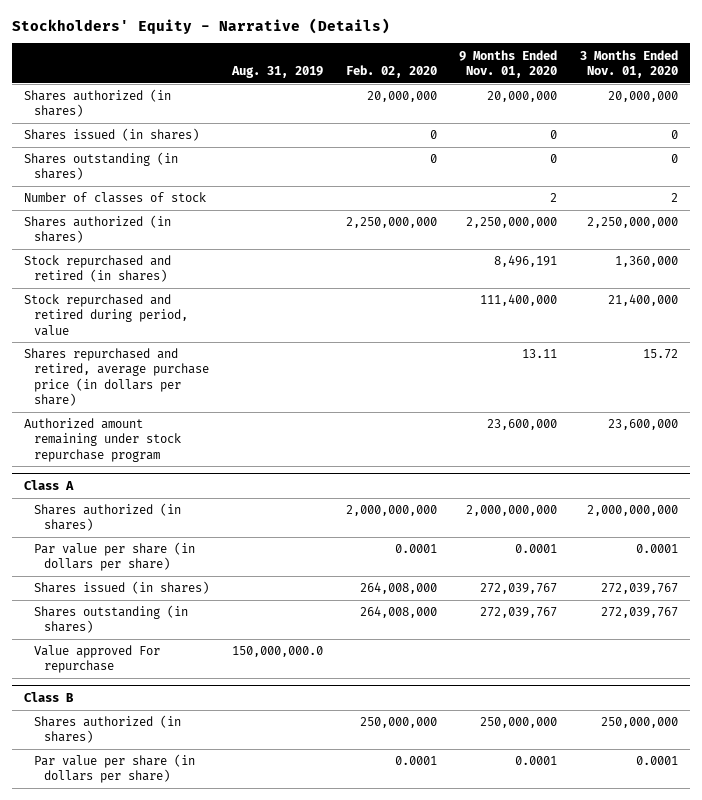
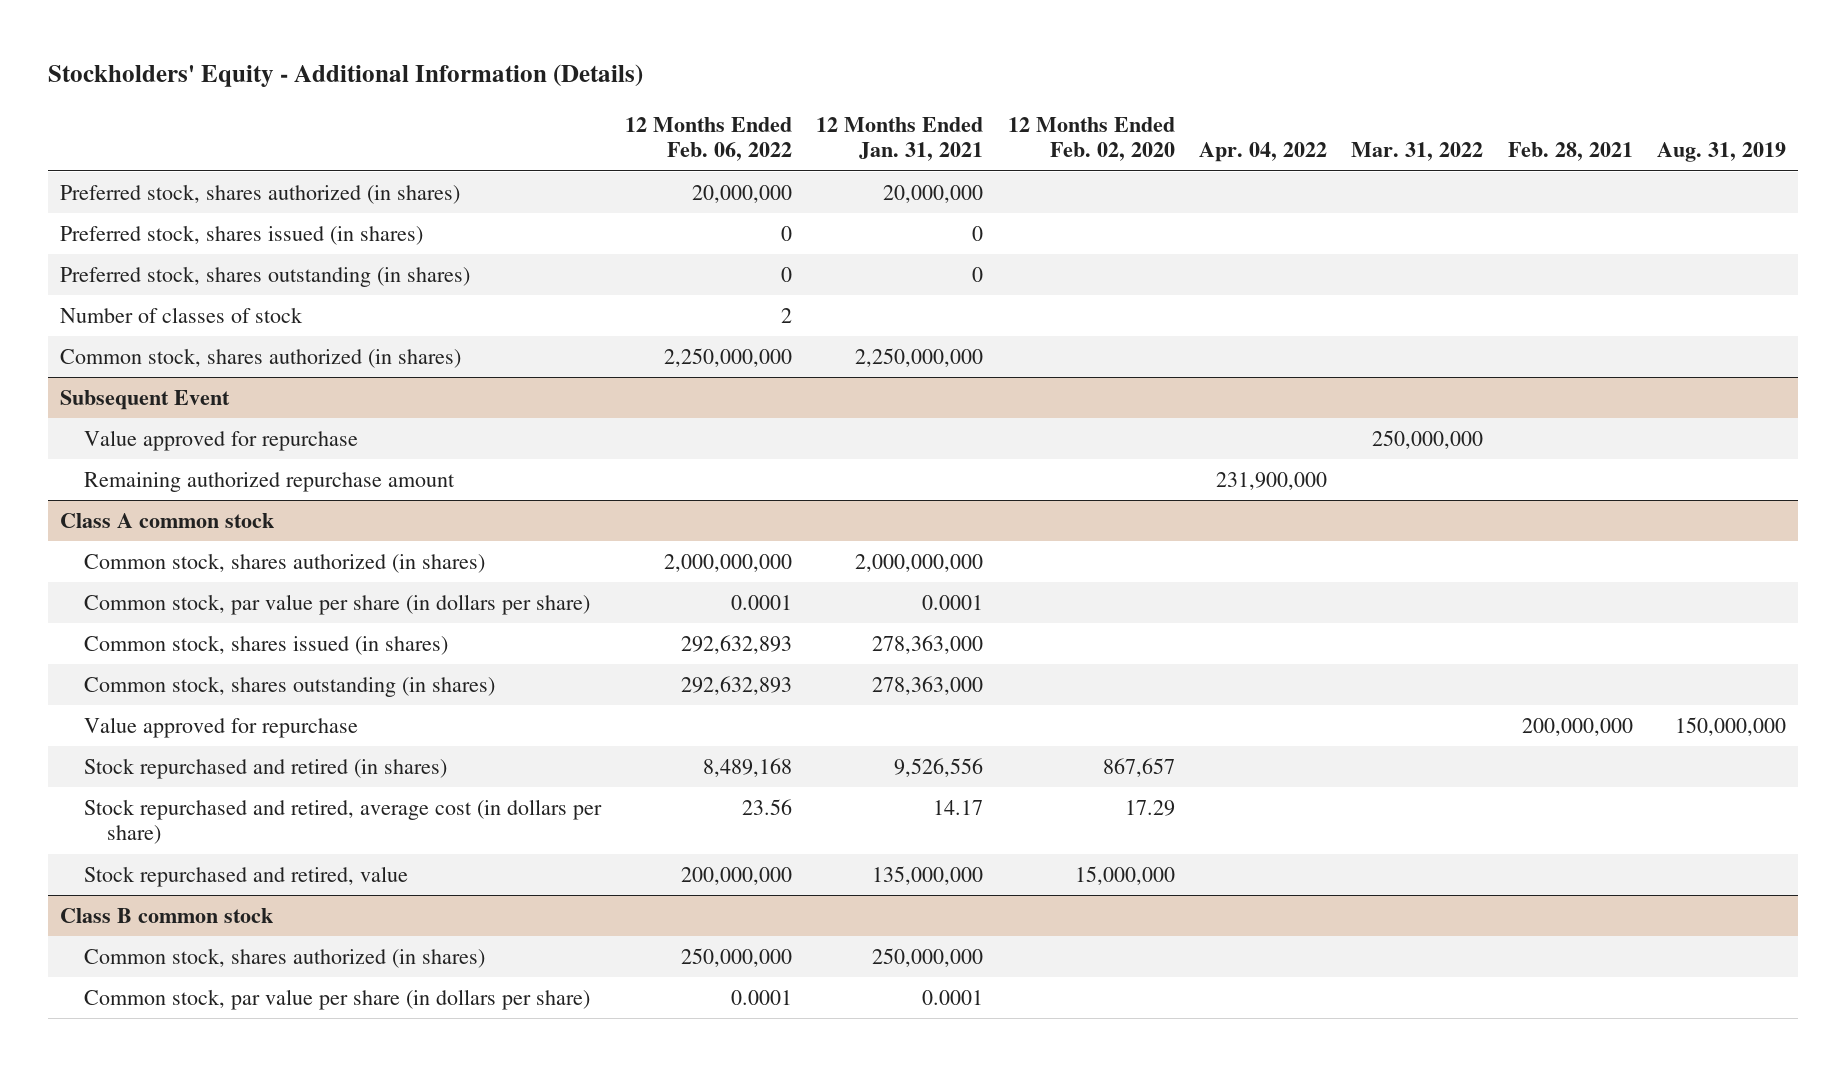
[12,18,391,35] Stockholders' Equity - Narrative (Details) -> [48,64,644,88] Stockholders' Equity - Additional Information (Details)
[345,64,437,78] Feb. 02, 2020 -> none
[459,49,558,78] 9 Months Ended Nov. 01, 2020 -> none
[580,49,679,78] 3 Months Ended Nov. 01, 2020 -> none
none -> [625,117,793,162] 12 Months Ended Feb. 06, 2022
none -> [816,117,984,162] 12 Months Ended Jan. 31, 2021
none -> [1007,117,1175,162] 12 Months Ended Feb. 02, 2020
none -> [1199,142,1328,163] Apr. 04, 2022
none -> [1351,142,1484,162] Mar. 31, 2022
none -> [1507,142,1633,162] Feb. 28, 2021
[23,89,171,118] Shares authorized (in shares) -> [60,183,461,204] Preferred stock, shares authorized (in shares)
[23,128,199,142] Shares issued (in shares) -> [60,224,424,245] Preferred stock, shares issued (in shares)
[23,152,178,181] Shares outstanding (in shares) -> [60,265,471,287] Preferred stock, shares outstanding (in shares)
[23,255,171,283] Stock repurchased and retired (in shares) -> none
[23,294,188,336] Stock repurchased and retired during period, value -> none
[23,348,209,406] Shares repurchased and retired, average purchase price (in dollars per share) -> none
[23,418,181,462] Authorized amount remaining under stock repurchase program -> none
[23,215,171,244] Shares authorized (in shares) -> [60,347,462,368] Common stock, shares authorized (in shares)
none -> [60,389,231,410] Subsequent Event
none -> [83,429,358,451] Value approved for repurchase
none -> [83,471,455,492] Remaining authorized repurchase amount
[23,479,74,490] Class A -> [60,512,275,528] Class A common stock
[33,503,181,532] Shares authorized (in shares) -> [83,552,485,573] Common stock, shares authorized (in shares)
[33,542,195,572] Par value per share (in dollars per share) -> [83,593,590,615] Common stock, par value per share (in dollars per share)
[33,581,209,595] Shares issued (in shares) -> [83,634,448,655] Common stock, shares issued (in shares)
[33,605,188,634] Shares outstanding (in shares) -> [83,675,495,697] Common stock, shares outstanding (in shares)
[33,645,160,674] Value approved For repurchase -> [83,716,358,738] Value approved for repurchase
[231,646,323,658] 150,000,000.0 -> [1674,716,1786,736] 150,000,000
none -> [83,757,447,779] Stock repurchased and retired (in shares)
none -> [83,798,602,845] Stock repurchased and retired, average cost (in dollars per share)
none -> [83,865,408,887] Stock repurchased and retired, value
[23,691,74,702] Class B -> [60,907,274,923] Class B common stock
[33,715,181,744] Shares authorized (in shares) -> [83,947,485,968] Common stock, shares authorized (in shares)
[33,754,195,784] Par value per share (in dollars per share) -> [83,988,590,1010] Common stock, par value per share (in dollars per share)

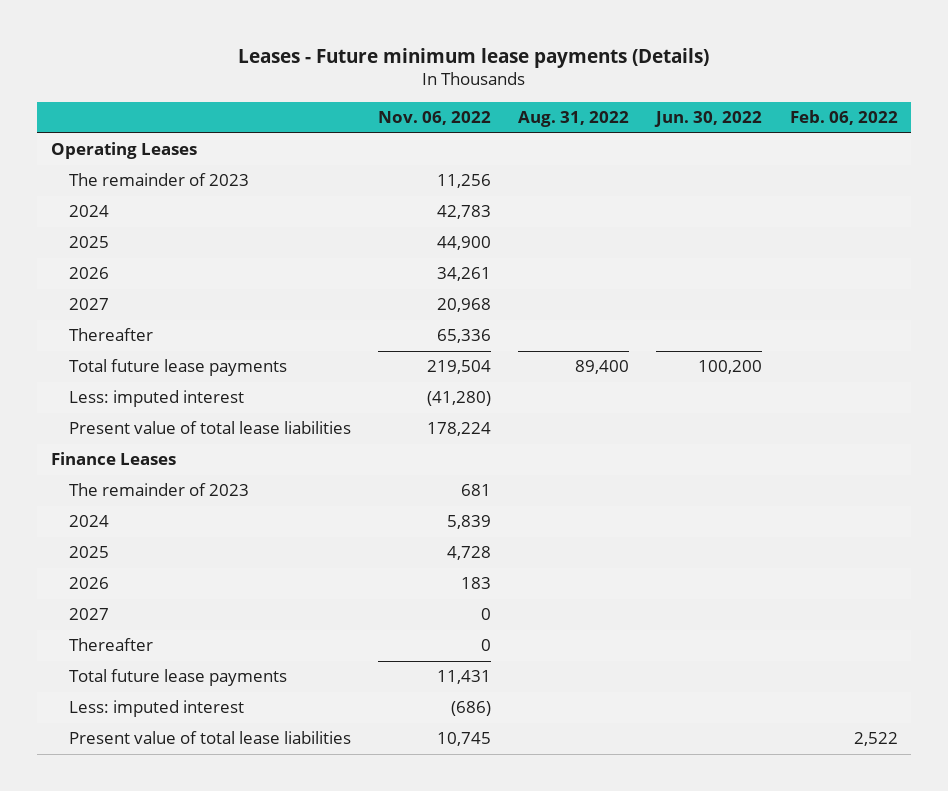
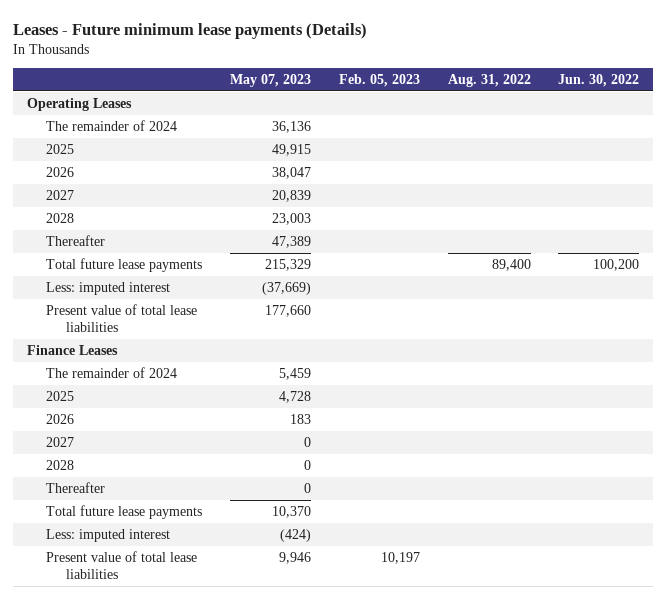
[377,111,491,126] Nov. 06, 2022 -> none
[789,110,898,126] Feb. 06, 2022 -> none
none -> [230,74,312,88] May 07, 2023
none -> [338,74,420,88] Feb. 05, 2023
[68,205,109,218] 2024 -> none
[68,173,249,187] The remainder of 2023 -> [46,120,178,132] The remainder of 2024
none -> [46,213,75,224] 2028
[68,515,109,528] 2024 -> none
[68,483,249,497] The remainder of 2023 -> [46,367,178,379] The remainder of 2024
none -> [46,460,75,471] 2028

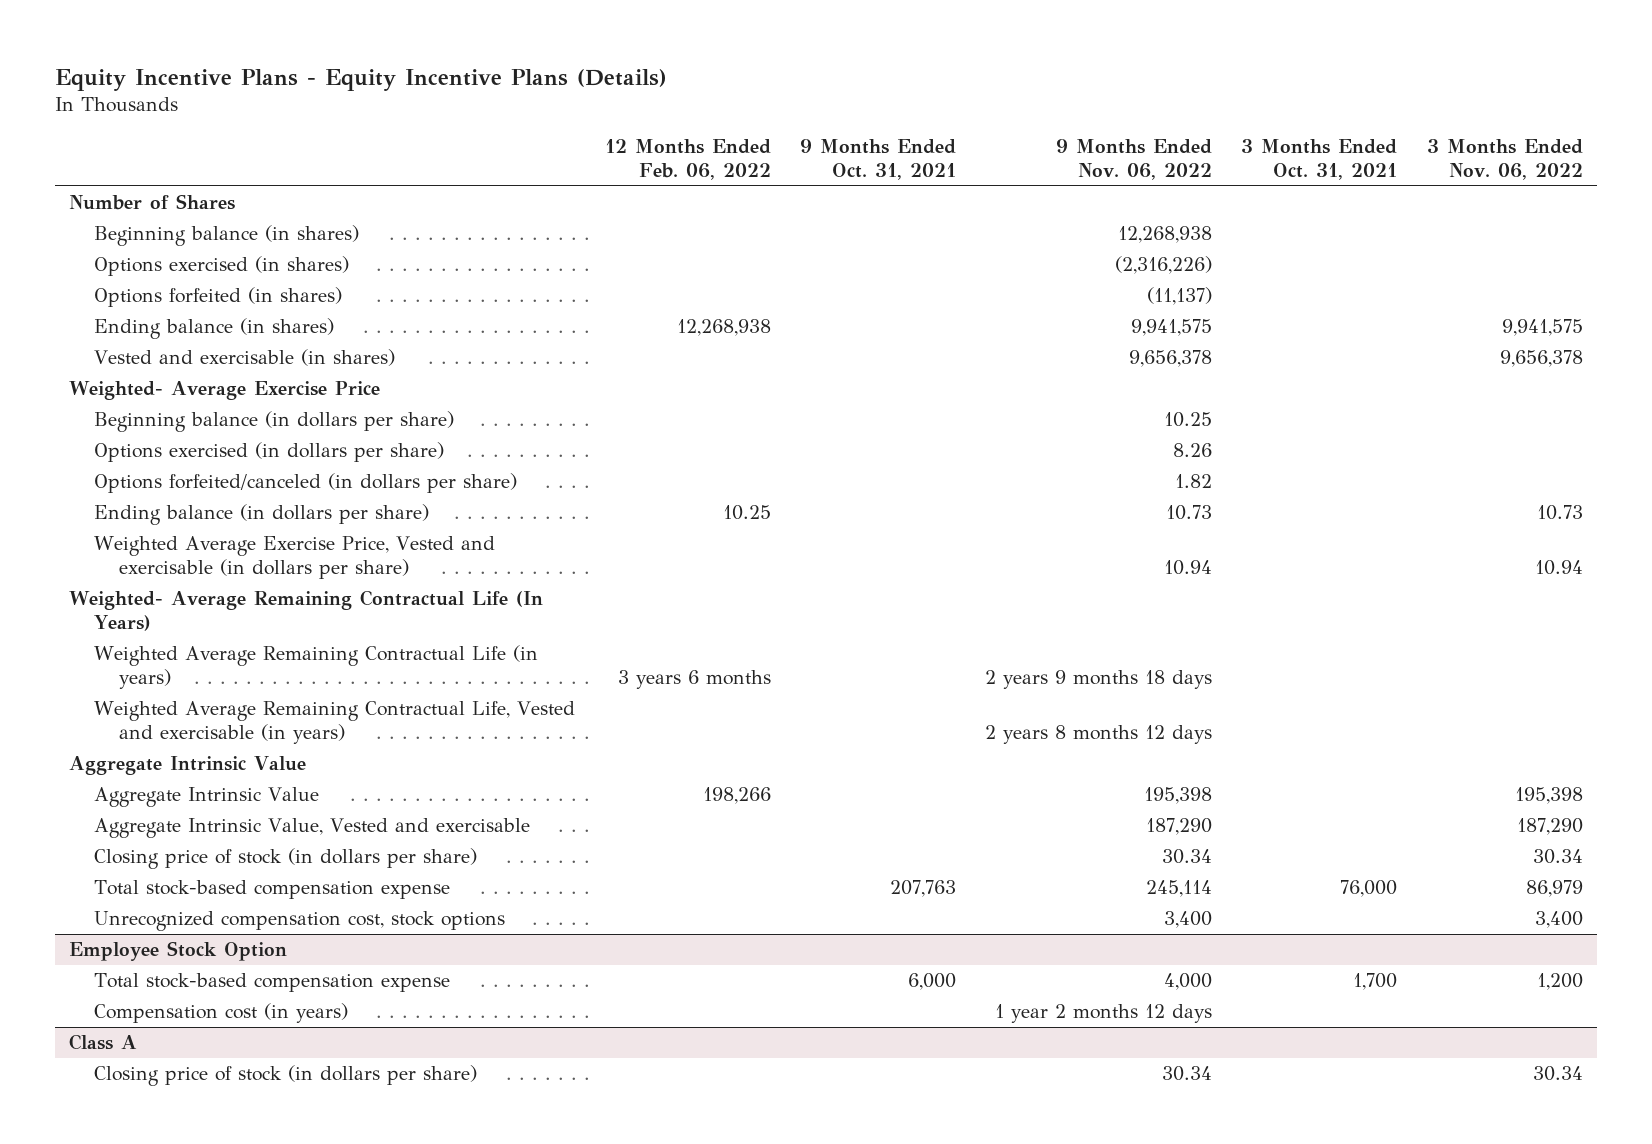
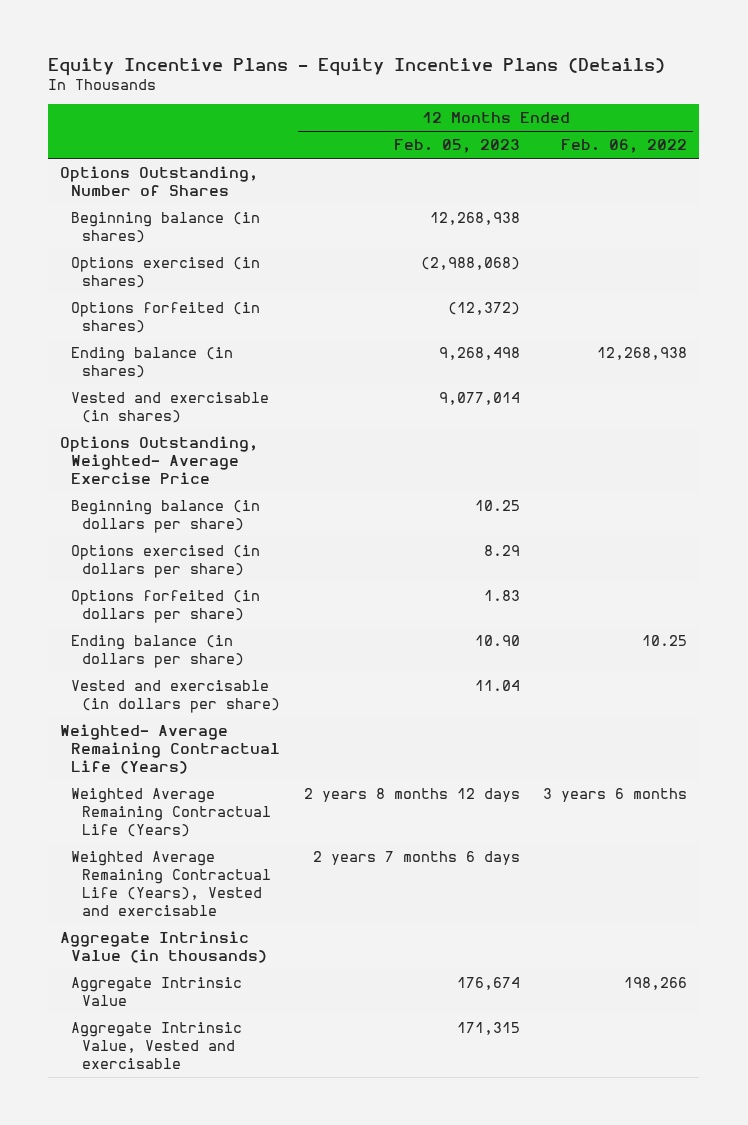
[799,138,956,181] 9 Months Ended Oct. 31, 2021 -> none
[1056,138,1213,181] 9 Months Ended Nov. 06, 2022 -> none
[1241,138,1398,181] 3 Months Ended Oct. 31, 2021 -> none
[1426,138,1583,181] 3 Months Ended Nov. 06, 2022 -> none
none -> [393,139,520,154] Feb. 05, 2023
[69,194,236,211] Number of Shares -> [60,166,259,196] Options Outstanding, Number of Shares
[69,381,381,401] Weighted- Average Exercise Price -> [60,436,259,484] Options Outstanding, Weighted- Average Exercise Price
[94,473,518,494] Options forfeited/canceled (in dollars per share) -> [70,590,260,623] Options forfeited (in dollars per share)
[94,536,496,580] Weighted Average Exercise Price, Vested and exercisable (in dollars per share) -> [70,680,280,713] Vested and exercisable (in dollars per share)
[69,590,544,632] Weighted- Average Remaining Contractual Life (In Years) -> [60,724,280,774] Weighted- Average Remaining Contractual Life (Years)
[94,645,539,690] Weighted Average Remaining Contractual Life (in years) -> [70,788,271,837] Weighted Average Remaining Contractual Life (Years)
[94,701,576,745] Weighted Average Remaining Contractual Life, Vested and exercisable (in years) -> [70,851,271,916] Weighted Average Remaining Contractual Life (Years), Vested and exercisable
[69,756,307,776] Aggregate Intrinsic Value -> [60,931,267,963] Aggregate Intrinsic Value (in thousands)
[94,848,478,870] Closing price of stock (in dollars per share) -> none
[94,880,451,900] Total stock-based compensation expense -> none
[94,911,506,932] Unrecognized compensation cost, stock options -> none
[69,941,288,962] Employee Stock Option -> none
[94,973,451,993] Total stock-based compensation expense -> none
[94,1003,349,1024] Compensation cost (in years) -> none
[69,1034,138,1051] Class A -> none
[94,1065,478,1087] Closing price of stock (in dollars per share) -> none

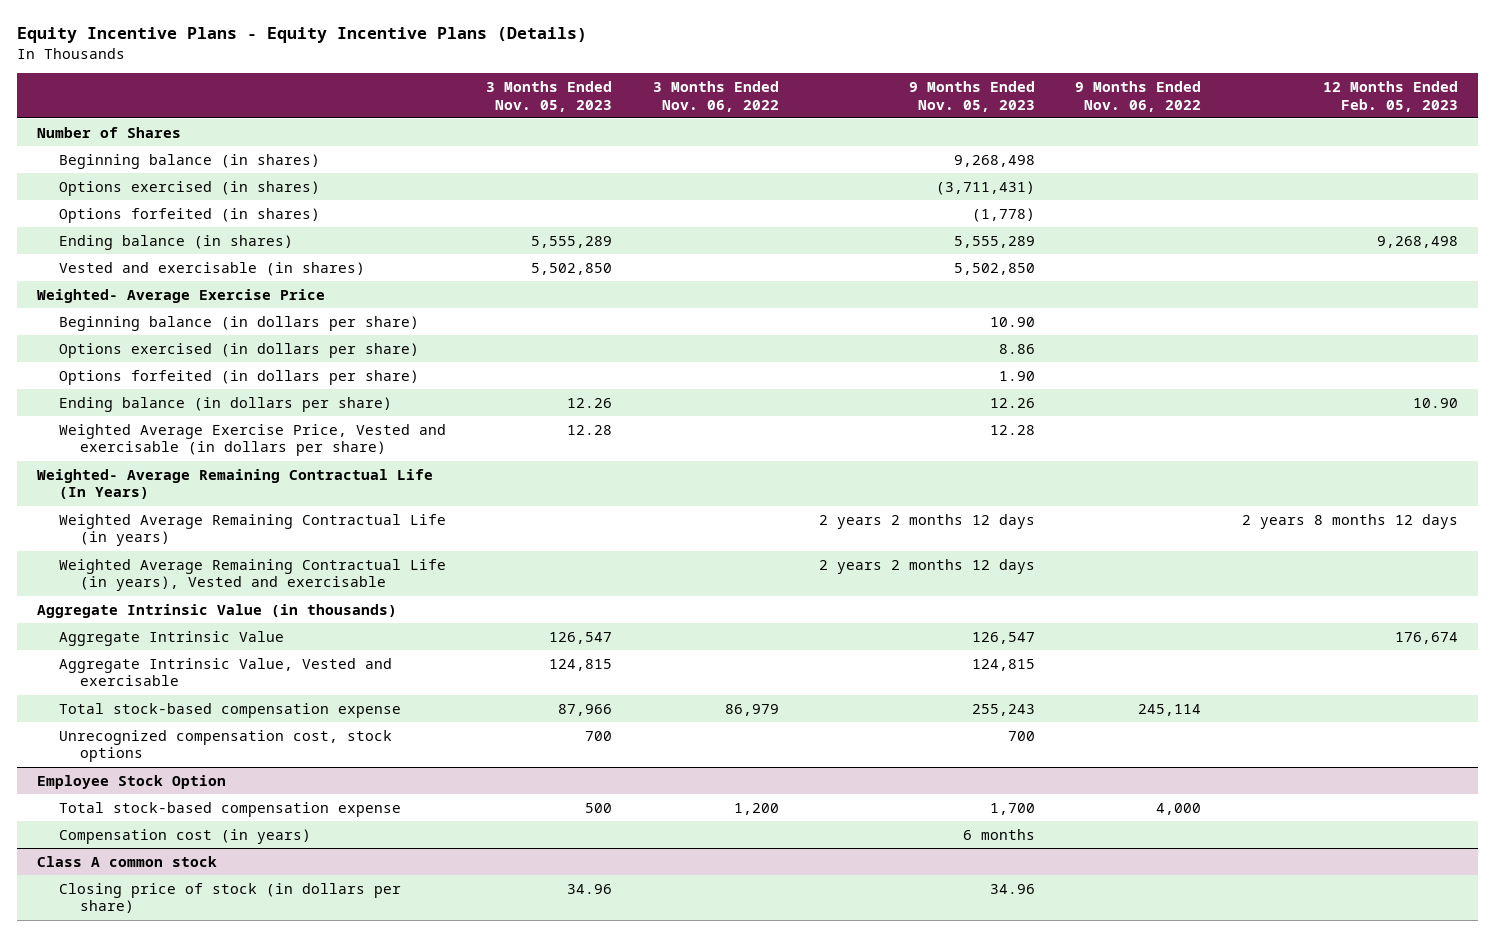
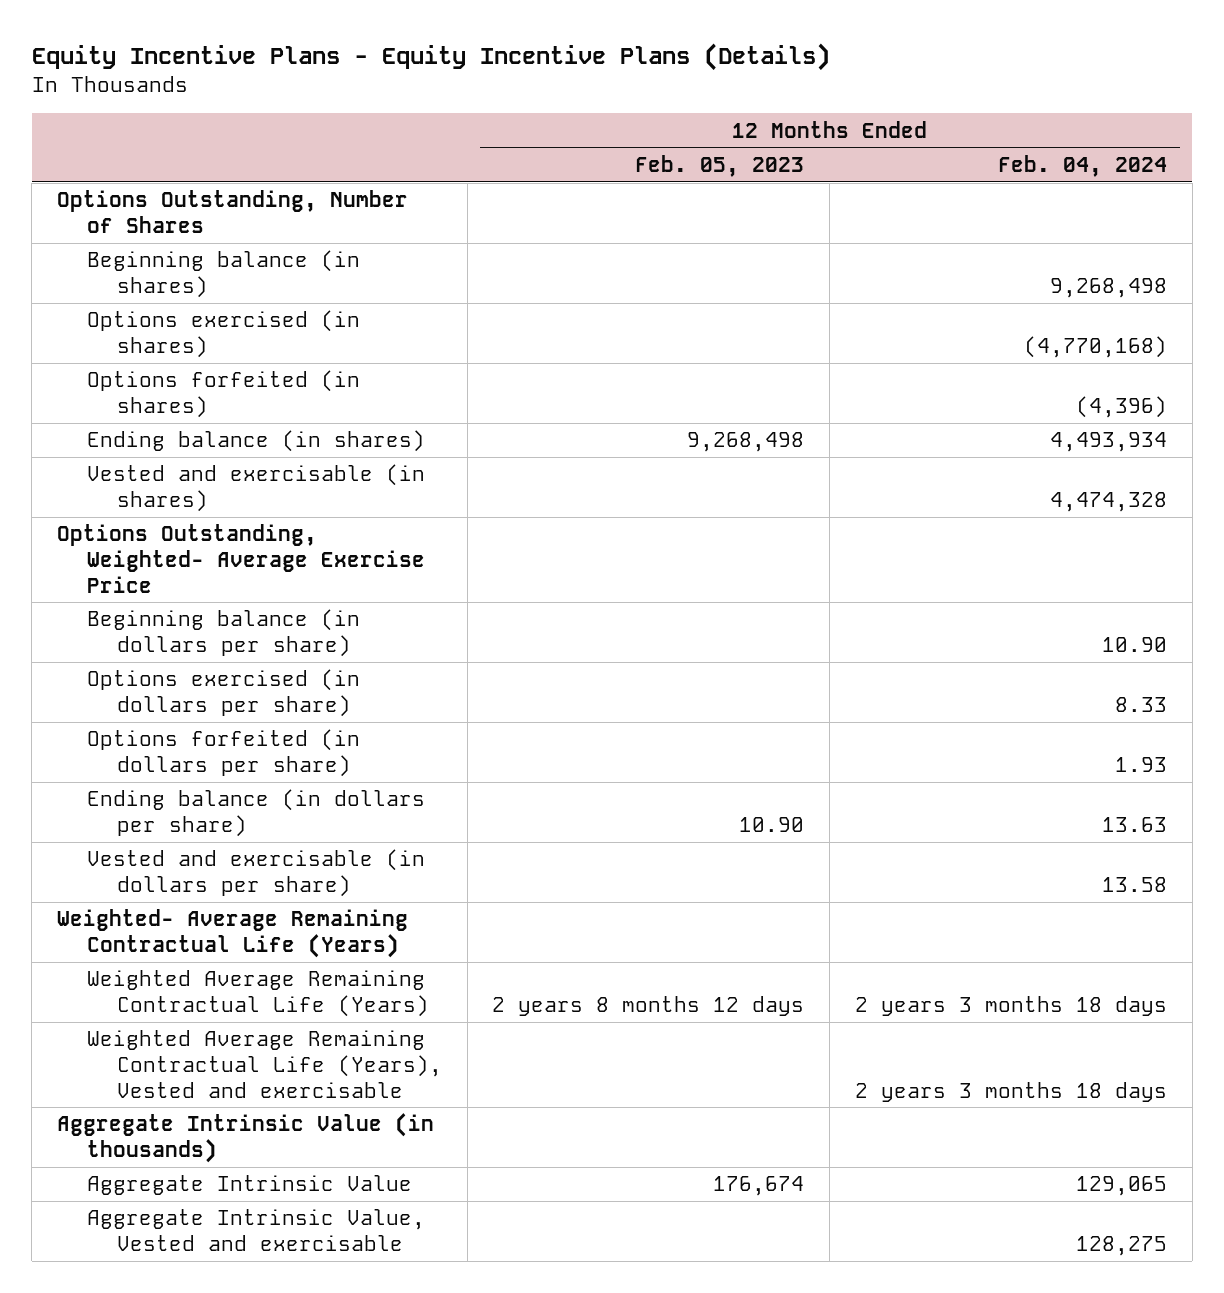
[486,81,613,112] 3 Months Ended Nov. 05, 2023 -> none
[652,81,779,112] 3 Months Ended Nov. 06, 2022 -> none
[908,81,1035,112] 9 Months Ended Nov. 05, 2023 -> none
[1075,81,1202,112] 9 Months Ended Nov. 06, 2022 -> none
none -> [998,154,1168,177] Feb. 04, 2024
[37,126,182,138] Number of Shares -> [57,190,409,234] Options Outstanding, Number of Shares
[37,288,326,303] Weighted- Average Exercise Price -> [57,524,425,593] Options Outstanding, Weighted- Average Exercise Price
[58,423,446,457] Weighted Average Exercise Price, Vested and exercisable (in dollars per share) -> [86,849,425,898] Vested and exercisable (in dollars per share)
[37,468,434,500] Weighted- Average Remaining Contractual Life (In Years) -> [57,909,409,959] Weighted- Average Remaining Contractual Life (Years)
[58,513,446,547] Weighted Average Remaining Contractual Life (in years) -> [86,970,429,1018] Weighted Average Remaining Contractual Life (Years)
[58,558,446,592] Weighted Average Remaining Contractual Life (in years), Vested and exercisable -> [86,1030,442,1098] Weighted Average Remaining Contractual Life (Years), Vested and exercisable
[58,702,401,718] Total stock-based compensation expense -> none
[58,729,392,763] Unrecognized compensation cost, stock options -> none
[37,774,227,789] Employee Stock Option -> none
[58,801,401,817] Total stock-based compensation expense -> none
[58,828,311,844] Compensation cost (in years) -> none
[37,855,218,867] Class A common stock -> none
[58,882,401,914] Closing price of stock (in dollars per share) -> none

